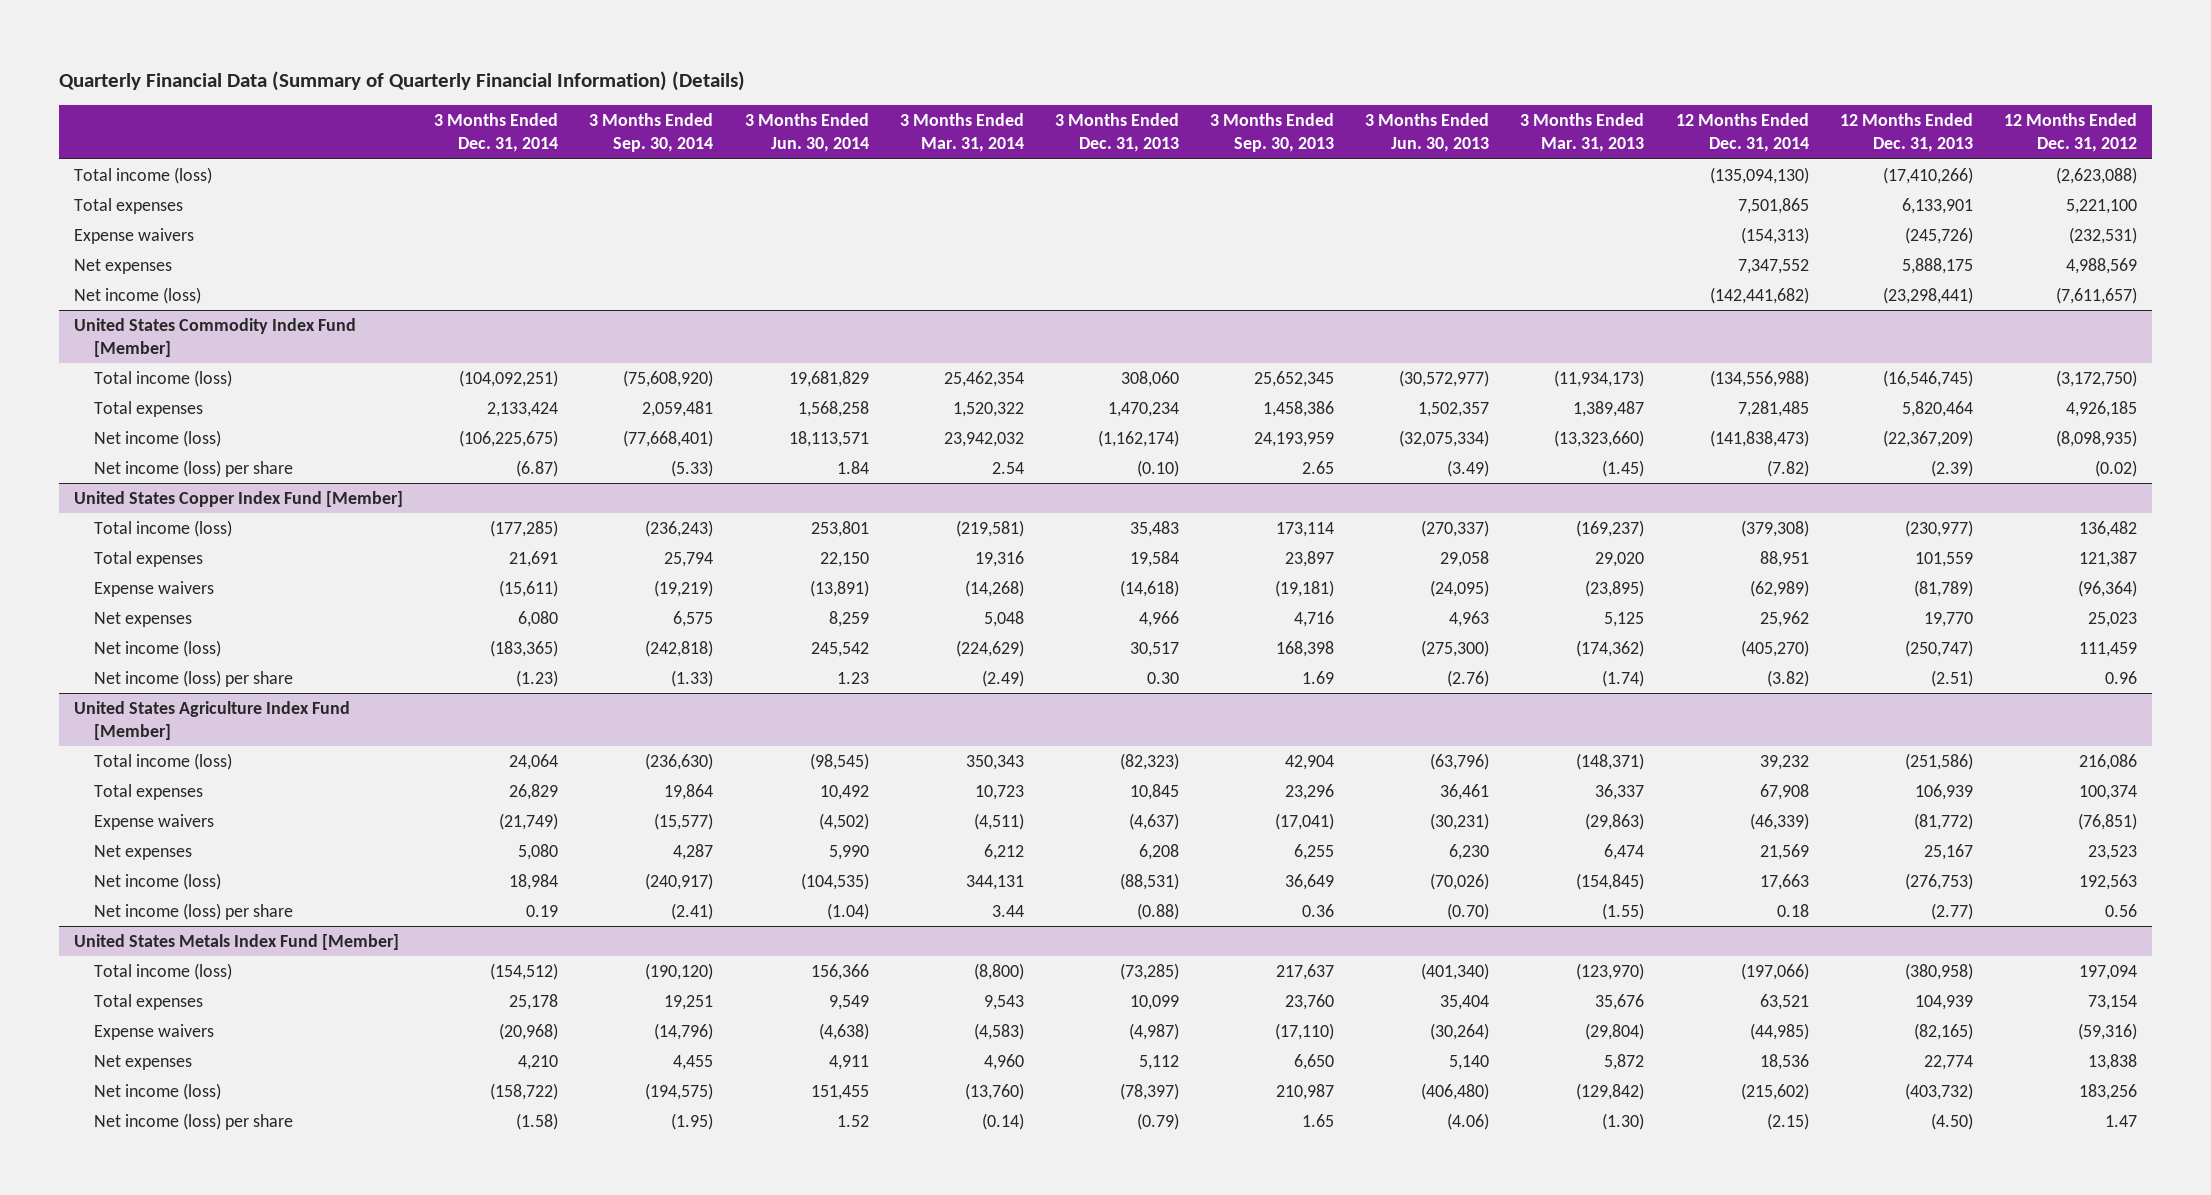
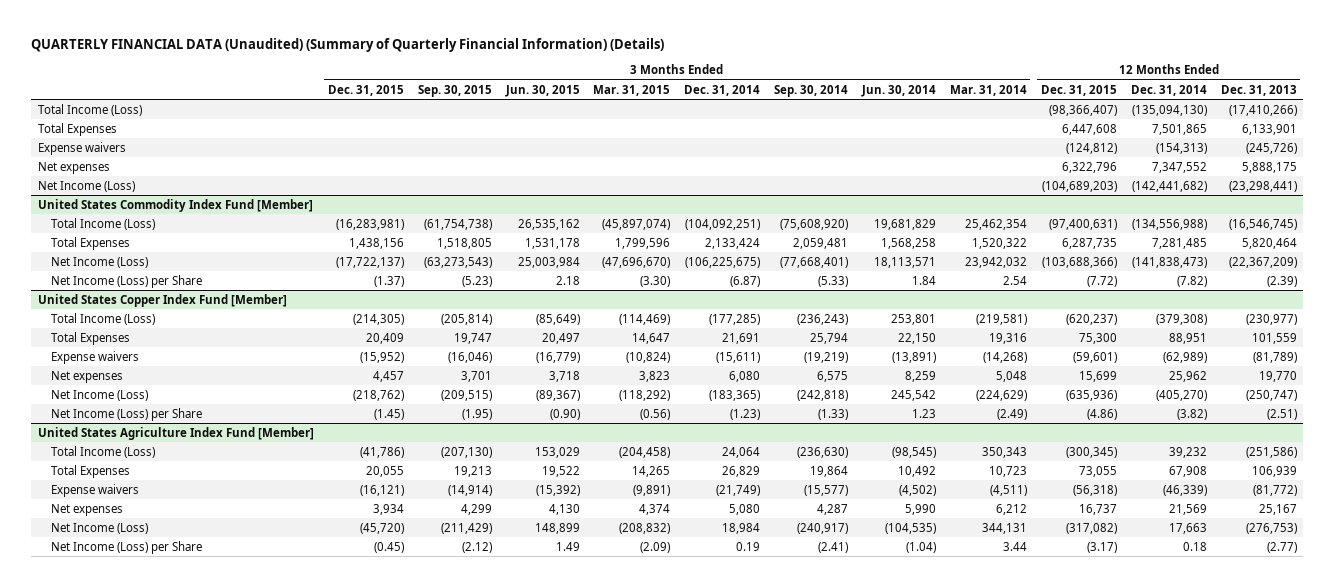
[58,70,745,91] Quarterly Financial Data (Summary of Quarterly Financial Information) (Details) -> [31,37,665,52] QUARTERLY FINANCIAL DATA (Unaudited) (Summary of Quarterly Financial Information) (Details)
[1054,113,1179,153] 3 Months Ended Dec. 31, 2013 -> none
[1210,113,1335,153] 3 Months Ended Sep. 30, 2013 -> none
[1365,113,1490,153] 3 Months Ended Jun. 30, 2013 -> none
[1520,113,1645,153] 3 Months Ended Mar. 31, 2013 -> none
[2003,113,2137,153] 12 Months Ended Dec. 31, 2012 -> none
none -> [327,84,404,96] Dec. 31, 2015
none -> [417,84,492,97] Sep. 30, 2015
none -> [504,84,580,97] Jun. 30, 2015
none -> [593,84,671,96] Mar. 31, 2015
none -> [1040,84,1117,96] Dec. 31, 2015
[74,167,213,185] Total income (loss) -> [38,103,143,116] Total Income (Loss)
[74,198,184,215] Total expenses -> [38,122,118,136] Total Expenses
[74,287,202,305] Net income (loss) -> [38,180,136,192] Net Income (Loss)
[94,370,233,388] Total income (loss) -> [50,217,155,230] Total Income (Loss)
[94,401,204,418] Total expenses -> [50,236,130,250] Total Expenses
[94,430,222,448] Net income (loss) -> [50,256,148,268] Net Income (Loss)
[94,460,294,478] Net income (loss) per share -> [50,274,202,288] Net Income (Loss) per Share
[94,520,233,538] Total income (loss) -> [50,312,155,325] Total Income (Loss)
[94,551,204,568] Total expenses -> [50,331,130,345] Total Expenses
[94,640,222,658] Net income (loss) -> [50,389,148,401] Net Income (Loss)
[94,670,294,688] Net income (loss) per share -> [50,407,202,421] Net Income (Loss) per Share
[94,753,233,771] Total income (loss) -> [50,445,155,458] Total Income (Loss)
[94,784,204,801] Total expenses -> [50,464,130,478] Total Expenses
[74,934,400,951] United States Metals Index Fund [Member] -> none
[94,963,233,981] Total income (loss) -> none
[94,994,204,1011] Total expenses -> none
[94,1024,215,1041] Expense waivers -> none
[94,1055,193,1071] Net expenses -> none
[94,1083,222,1101] Net income (loss) -> none
[94,1113,294,1131] Net income (loss) per share -> none
[94,873,222,891] Net income (loss) -> [50,522,148,534] Net Income (Loss)
[94,903,294,921] Net income (loss) per share -> [50,540,202,554] Net Income (Loss) per Share

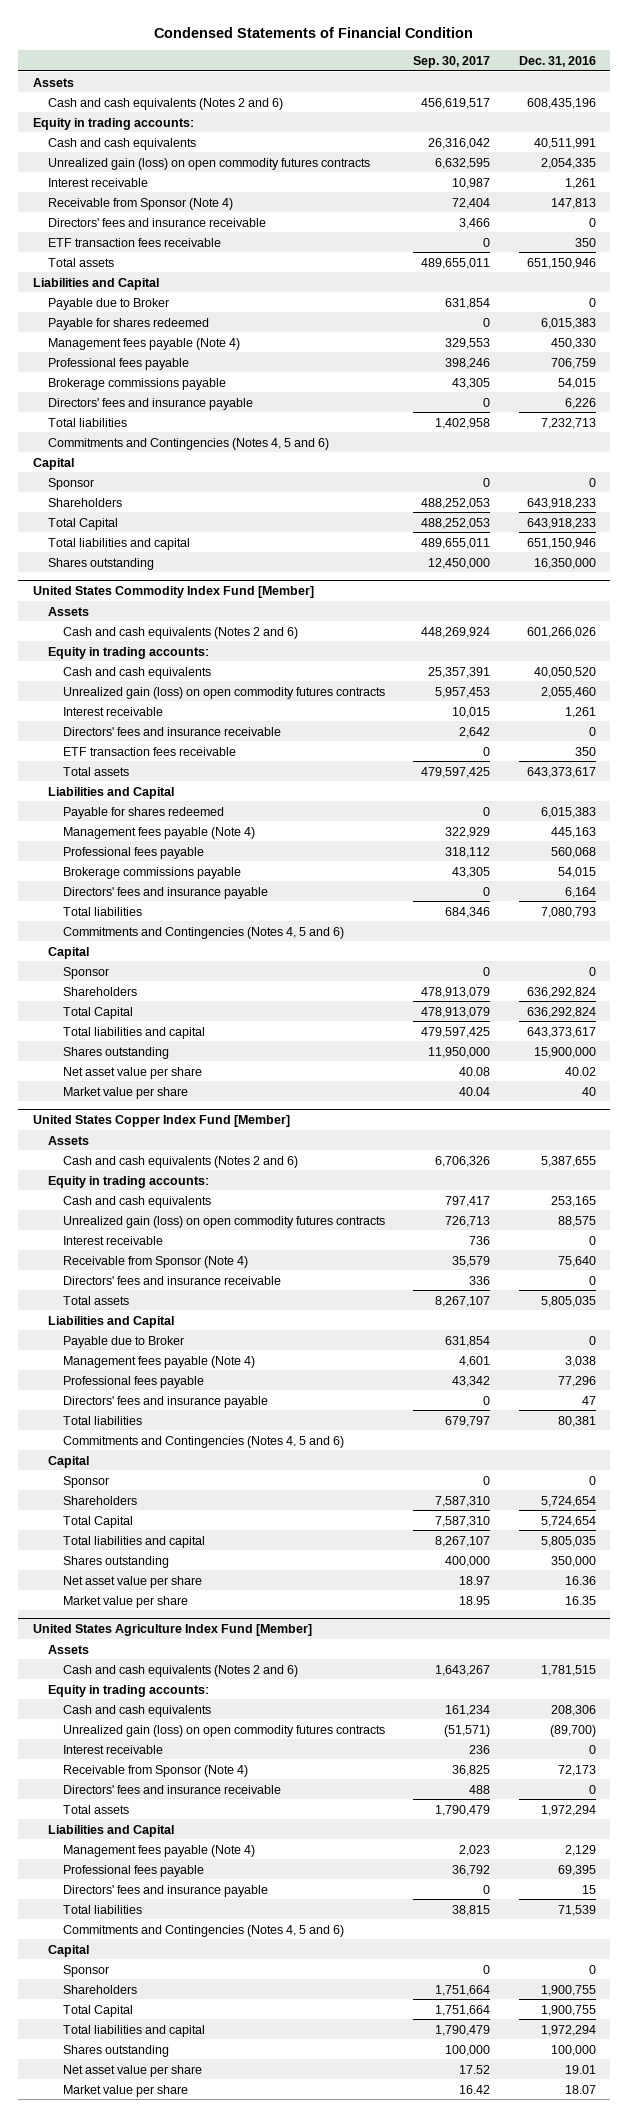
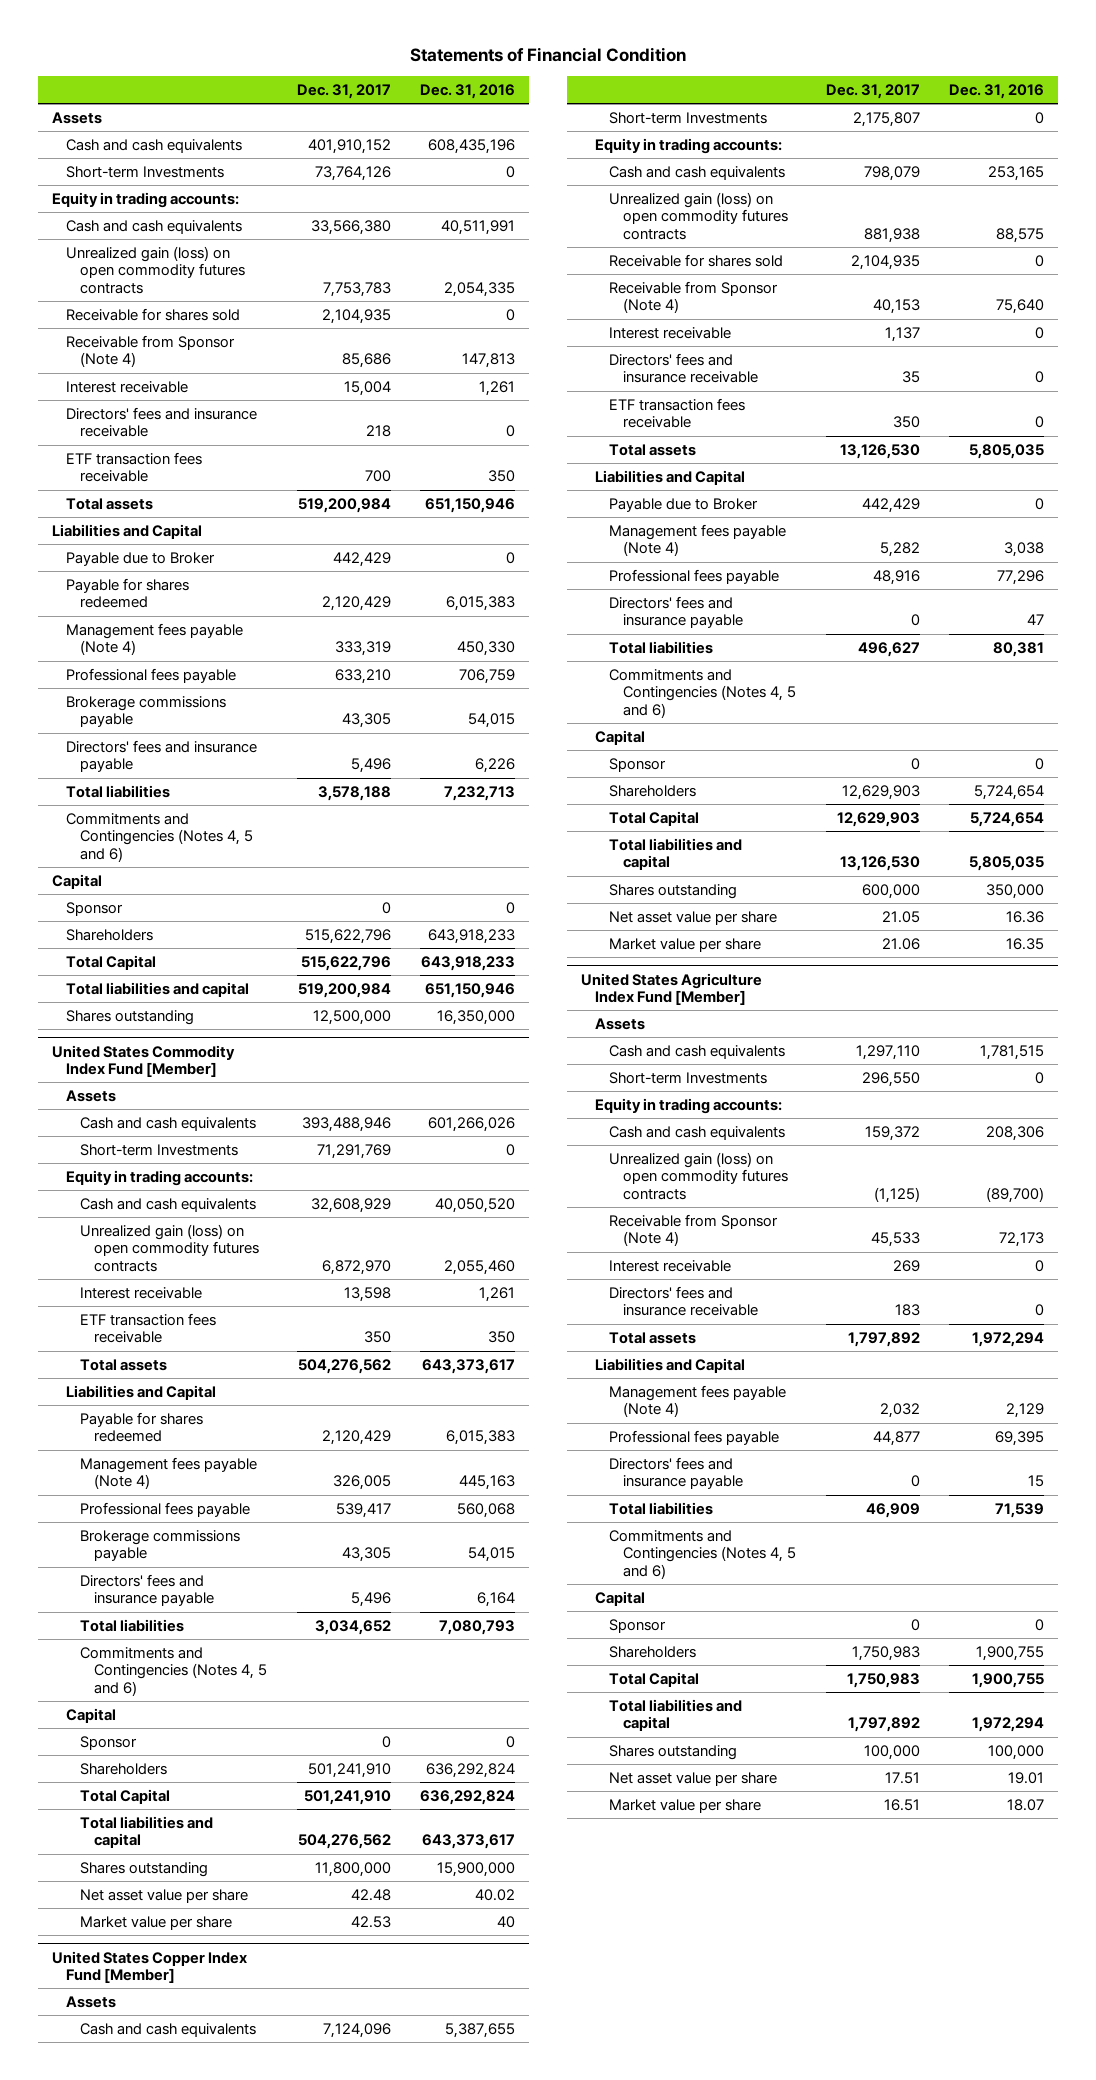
[154,26,474,38] Condensed Statements of Financial Condition -> [409,46,686,62] Statements of Financial Condition
[413,56,491,69] Sep. 30, 2017 -> none
none -> [296,83,391,99] Dec. 31, 2017
[47,97,283,110] Cash and cash equivalents (Notes 2 and 6) -> [66,139,243,154] Cash and cash equivalents
none -> [66,166,225,179] Short-term Investments
none -> [66,308,241,322] Receivable for shares sold
[47,177,148,187] Interest receivable -> [66,381,189,394] Interest receivable
[62,626,298,639] Cash and cash equivalents (Notes 2 and 6) -> [80,1117,257,1132] Cash and cash equivalents
none -> [80,1144,239,1157] Short-term Investments
[62,726,281,736] Directors' fees and insurance receivable -> none
[62,1155,298,1168] Cash and cash equivalents (Notes 2 and 6) -> [80,2023,257,2038] Cash and cash equivalents
none -> [609,112,768,125] Short-term Investments
none -> [609,254,784,268] Receivable for shares sold
[62,1235,163,1245] Interest receivable -> [609,327,732,340] Interest receivable
none -> [609,398,746,429] ETF transaction fees receivable
[62,1664,298,1677] Cash and cash equivalents (Notes 2 and 6) -> [609,1045,786,1060] Cash and cash equivalents
none -> [609,1072,768,1085] Short-term Investments
[62,1744,163,1754] Interest receivable -> [609,1260,732,1273] Interest receivable

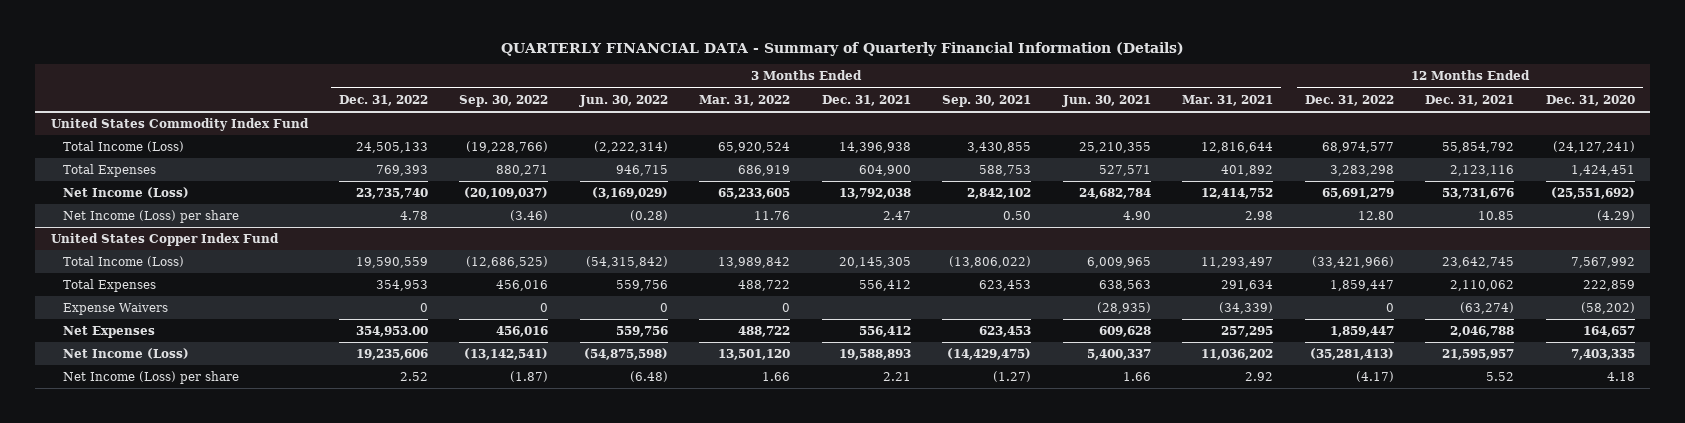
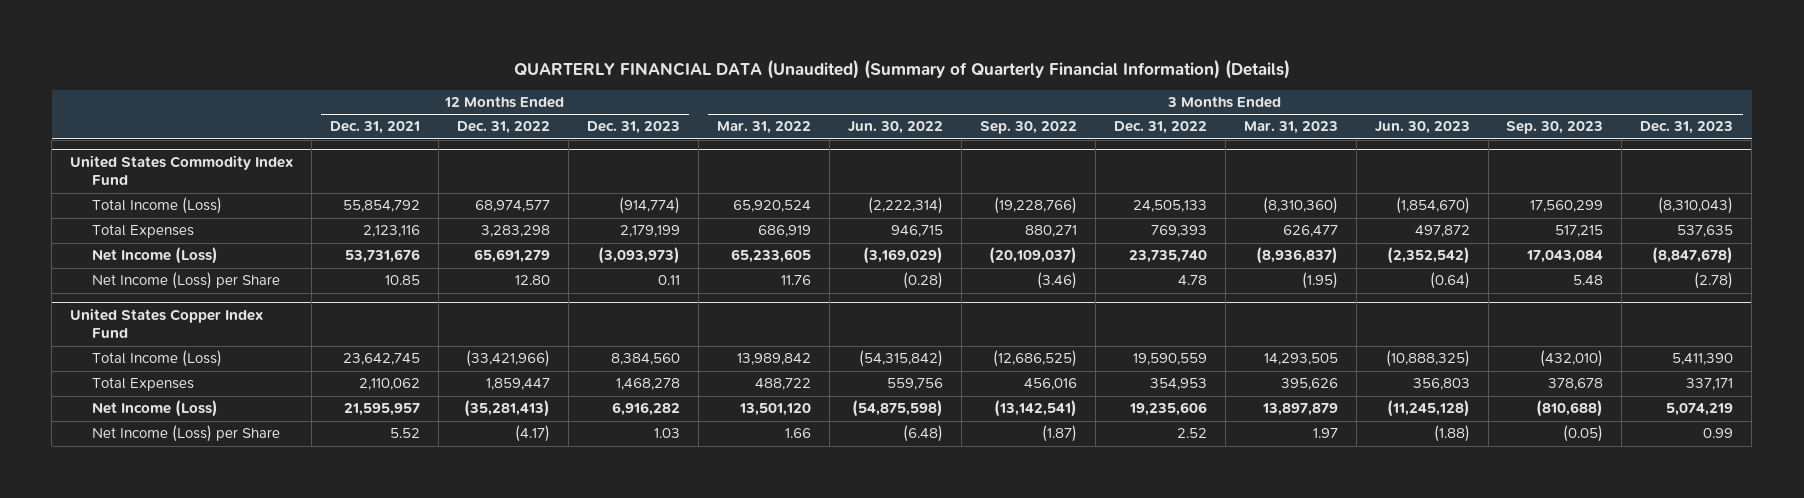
[500,41,1184,56] QUARTERLY FINANCIAL DATA - Summary of Quarterly Financial Information (Details) -> [513,58,1290,79] QUARTERLY FINANCIAL DATA (Unaudited) (Summary of Quarterly Financial Information) (Details)
[821,94,911,106] Dec. 31, 2021 -> none
[942,94,1032,107] Sep. 30, 2021 -> none
[1061,94,1151,107] Jun. 30, 2021 -> none
[1182,94,1274,106] Mar. 31, 2021 -> none
[1545,94,1635,106] Dec. 31, 2020 -> none
none -> [586,121,680,135] Dec. 31, 2023
none -> [1243,121,1338,135] Mar. 31, 2023
none -> [1374,121,1470,135] Jun. 30, 2023
none -> [1506,121,1604,135] Sep. 30, 2023
none -> [1640,121,1734,135] Dec. 31, 2023
[63,209,240,223] Net Income (Loss) per share -> [91,272,280,290] Net Income (Loss) per Share
[63,302,169,315] Expense Waivers -> none
[63,325,156,338] Net Expenses -> none
[63,370,240,384] Net Income (Loss) per share -> [91,425,280,443] Net Income (Loss) per Share

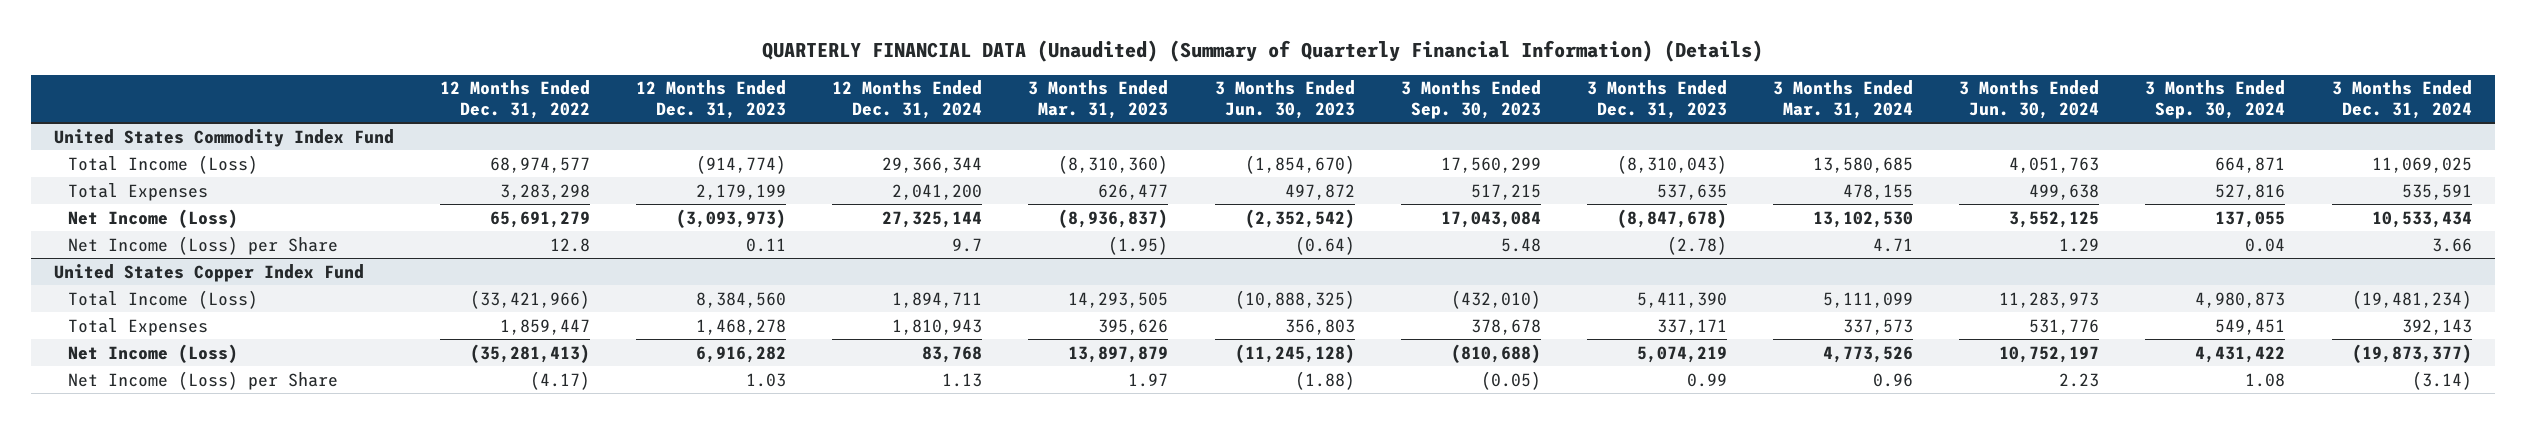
[330,121,421,135] Dec. 31, 2021 -> none
[716,121,811,135] Mar. 31, 2022 -> none
[847,121,943,135] Jun. 30, 2022 -> none
[979,121,1077,135] Sep. 30, 2022 -> none
[1113,121,1207,135] Dec. 31, 2022 -> none
none -> [832,80,983,119] 12 Months Ended Dec. 31, 2024
none -> [1773,80,1914,119] 3 Months Ended Mar. 31, 2024
none -> [1959,80,2100,119] 3 Months Ended Jun. 30, 2024
none -> [2145,80,2286,119] 3 Months Ended Sep. 30, 2024
none -> [2331,80,2472,119] 3 Months Ended Dec. 31, 2024
[515,275,551,286] 12.80 -> [549,237,590,252] 12.8

